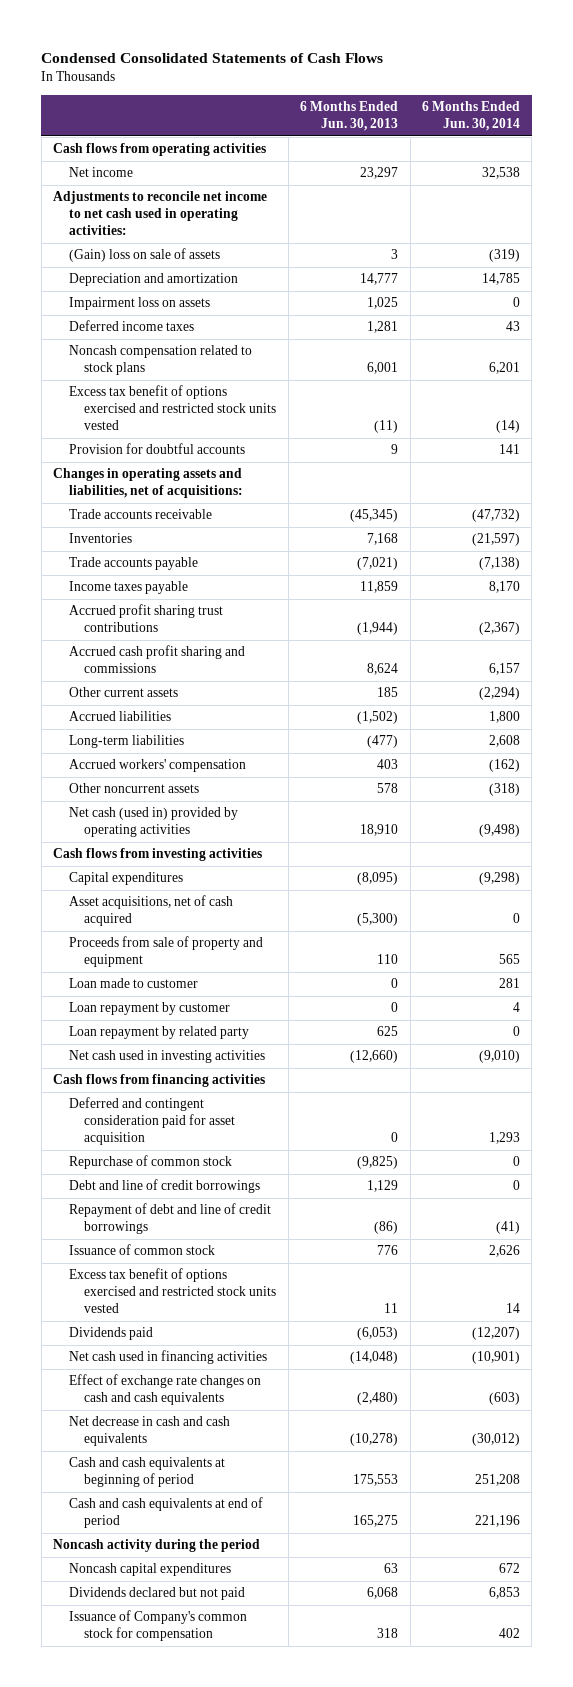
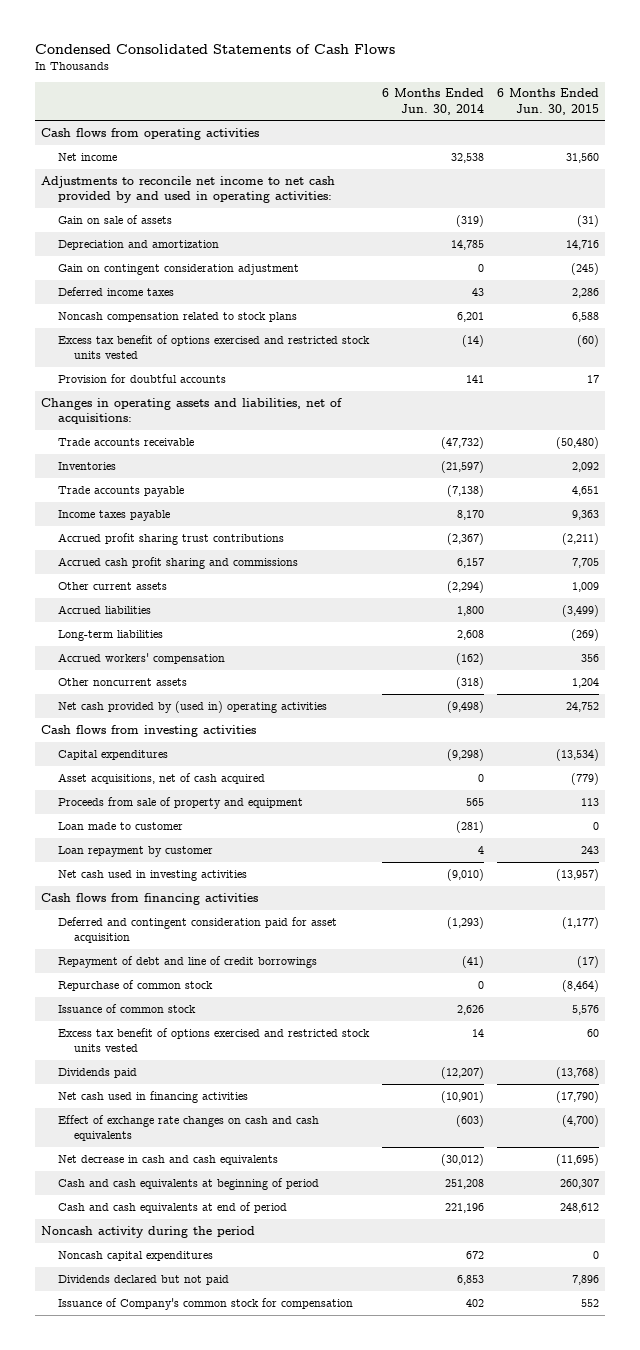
[300,101,399,131] 6 Months Ended Jun. 30, 2013 -> none
none -> [496,88,599,115] 6 Months Ended Jun. 30, 2015
[53,191,268,236] Adjustments to reconcile net income to net cash used in operating activities: -> [41,175,336,204] Adjustments to reconcile net income to net cash provided by and used in operating activities:
[68,248,220,263] (Gain) loss on sale of assets -> [57,214,172,224] Gain on sale of assets
[68,297,210,311] Impairment loss on assets -> none
none -> [57,263,299,275] Gain on contingent consideration adjustment
[68,807,238,838] Net cash (used in) provided by operating activities -> [57,700,327,713] Net cash provided by (used in) operating activities
[498,978,520,989] 281 -> [455,820,484,833] (281)
[68,1026,249,1040] Loan repayment by related party -> none
[68,1179,260,1194] Debt and line of credit borrowings -> none
[488,1132,520,1145] 1,293 -> [446,916,484,929] (1,293)
[68,1155,232,1170] Repurchase of common stock -> [57,979,213,991] Repurchase of common stock

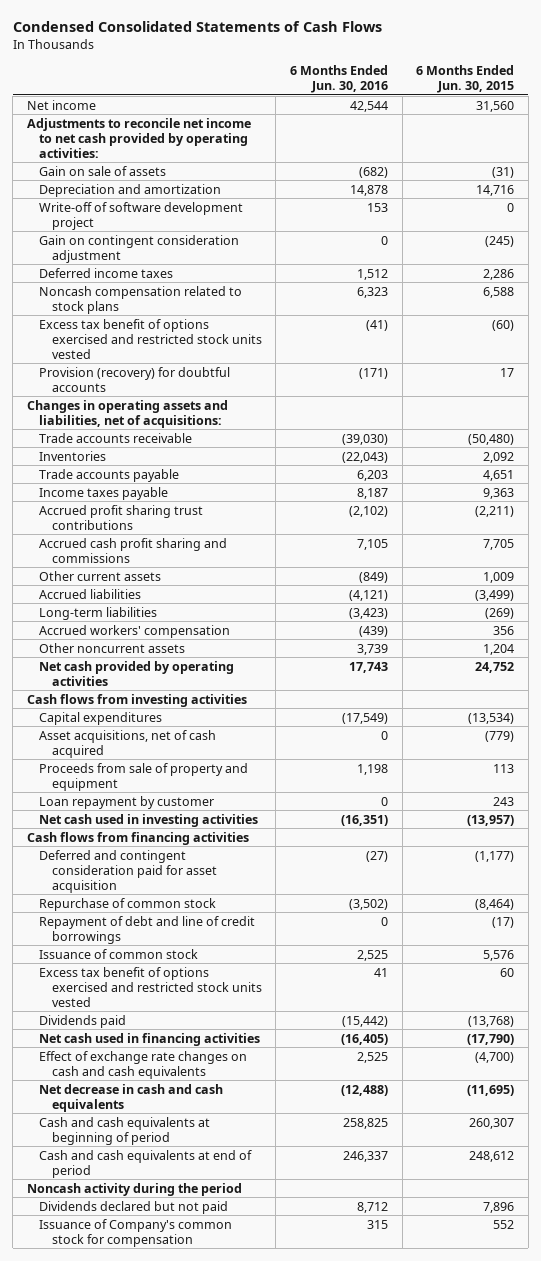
[381,88,484,115] 6 Months Ended Jun. 30, 2014 -> none
none -> [290,64,389,93] 6 Months Ended Jun. 30, 2016
[41,127,260,140] Cash flows from operating activities -> none
[41,175,336,204] Adjustments to reconcile net income to net cash provided by and used in operating activities: -> [26,117,251,158] Adjustments to reconcile net income to net cash provided by operating activities:
none -> [39,201,244,230] Write-off of software development project
[57,373,226,383] Provision for doubtful accounts -> [39,366,231,392] Provision (recovery) for doubtful accounts
[57,700,327,713] Net cash provided by (used in) operating activities -> [39,660,235,686] Net cash provided by operating activities
[57,821,183,830] Loan made to customer -> none
[57,955,317,968] Repayment of debt and line of credit borrowings -> [39,915,256,944] Repayment of debt and line of credit borrowings
[57,1250,213,1261] Noncash capital expenditures -> none

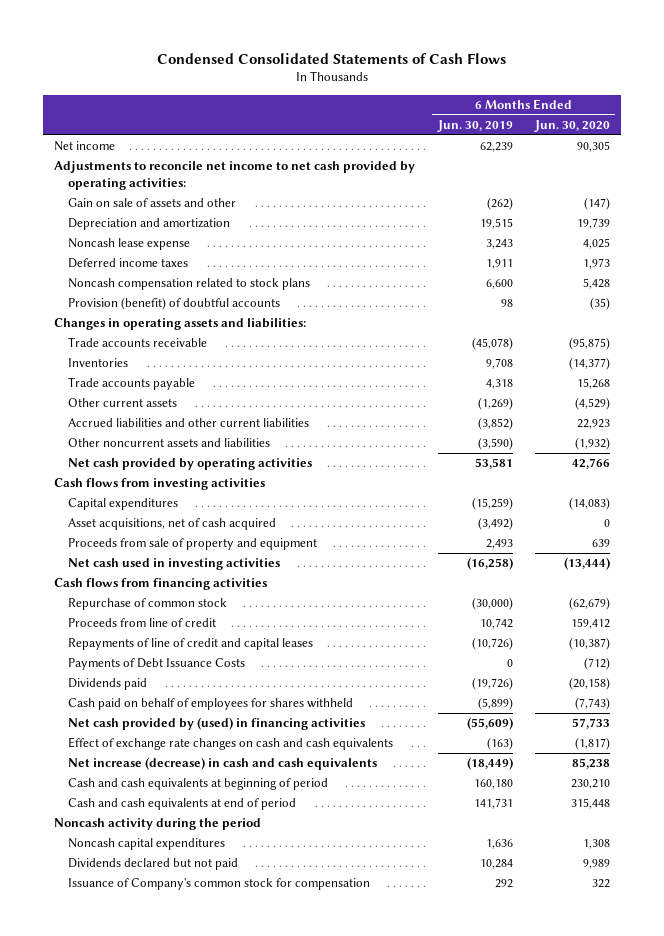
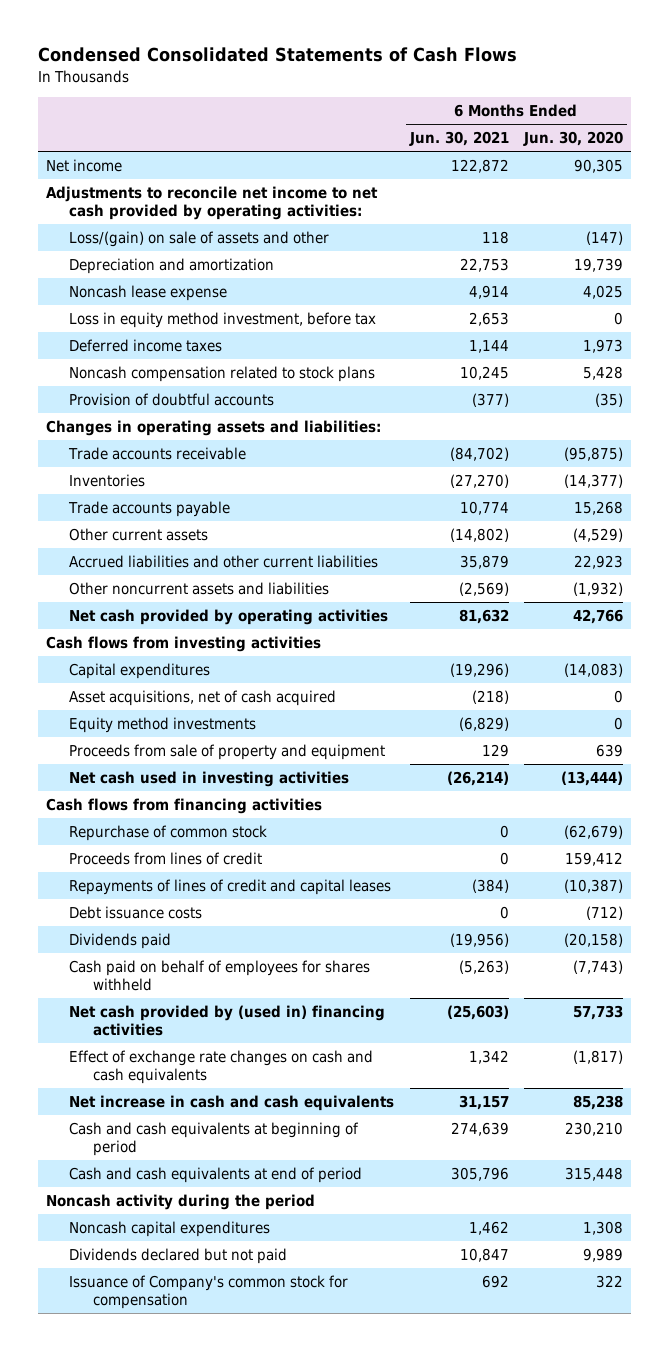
[436,120,513,133] Jun. 30, 2019 -> none
none -> [408,131,509,147] Jun. 30, 2021
[68,198,237,208] Gain on sale of assets and other -> [69,231,330,248] Loss/(gain) on sale of assets and other
none -> [69,312,377,329] Loss in equity method investment, before tax
[68,297,281,311] Provision (benefit) of doubtful accounts -> [69,393,275,407] Provision of doubtful accounts
none -> [69,717,257,734] Equity method investments
[68,618,217,628] Proceeds from line of credit -> [69,852,263,866] Proceeds from lines of credit
[68,638,314,651] Repayments of line of credit and capital leases -> [69,879,392,896] Repayments of lines of credit and capital leases
[68,658,246,671] Payments of Debt Issuance Costs -> [69,906,203,920] Debt issuance costs
[68,717,366,731] Net cash provided by (used) in financing activities -> [69,1005,386,1036] Net cash provided by (used in) financing activities
[68,757,378,771] Net increase (decrease) in cash and cash equivalents -> [69,1095,395,1112] Net increase in cash and cash equivalents

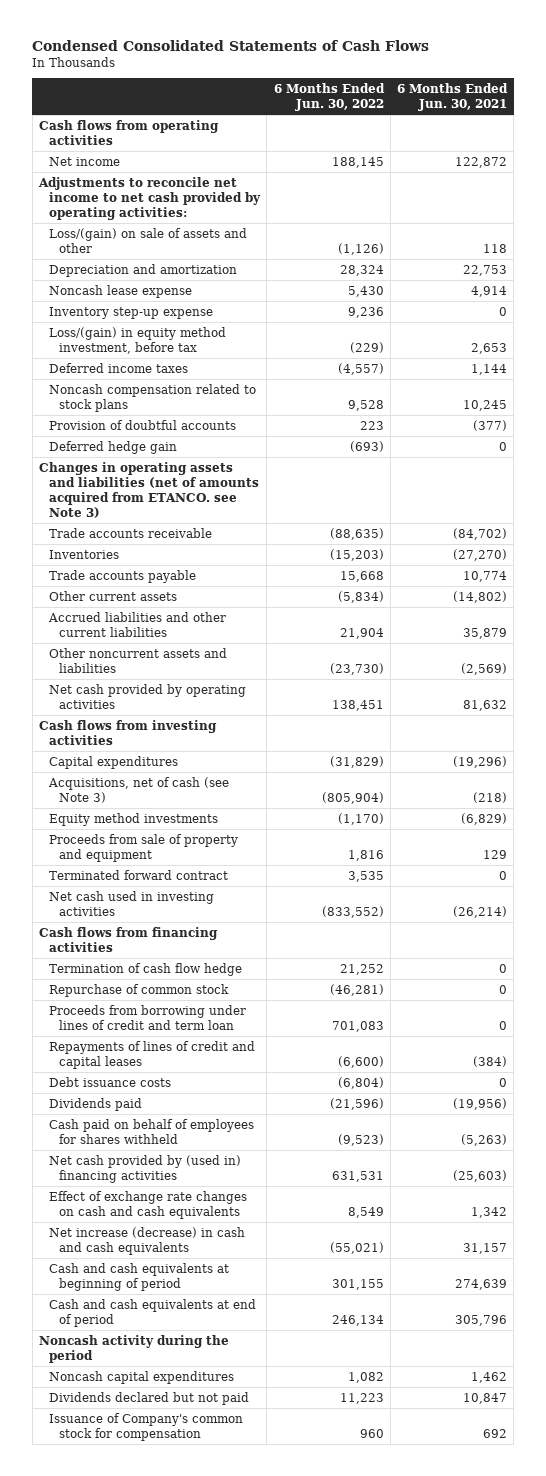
[523,131,624,147] Jun. 30, 2020 -> none
none -> [273,83,385,112] 6 Months Ended Jun. 30, 2022
none -> [39,119,220,145] Cash flows from operating activities
none -> [49,306,214,319] Inventory step-up expense
[69,312,377,329] Loss in equity method investment, before tax -> [49,326,227,354] Loss/(gain) in equity method investment, before tax
none -> [49,440,178,454] Deferred hedge gain
[45,420,381,437] Changes in operating assets and liabilities: -> [39,461,260,518] Changes in operating assets and liabilities (net of amounts acquired from ETANCO. see Note 3)
[69,690,337,707] Asset acquisitions, net of cash acquired -> [48,776,230,803] Acquisitions, net of cash (see Note 3)
none -> [49,869,229,880] Terminated forward contract
none -> [49,962,243,976] Termination of cash flow hedge
[69,852,263,866] Proceeds from lines of credit -> [49,1004,247,1030] Proceeds from borrowing under lines of credit and term loan
[69,1095,395,1112] Net increase in cash and cash equivalents -> [49,1226,246,1255] Net increase (decrease) in cash and cash equivalents

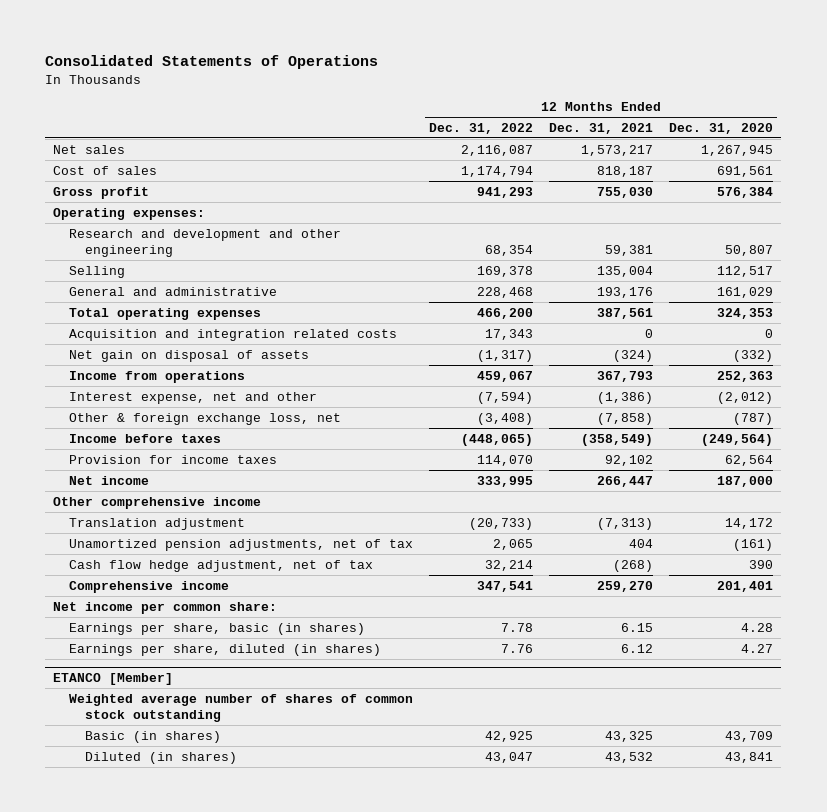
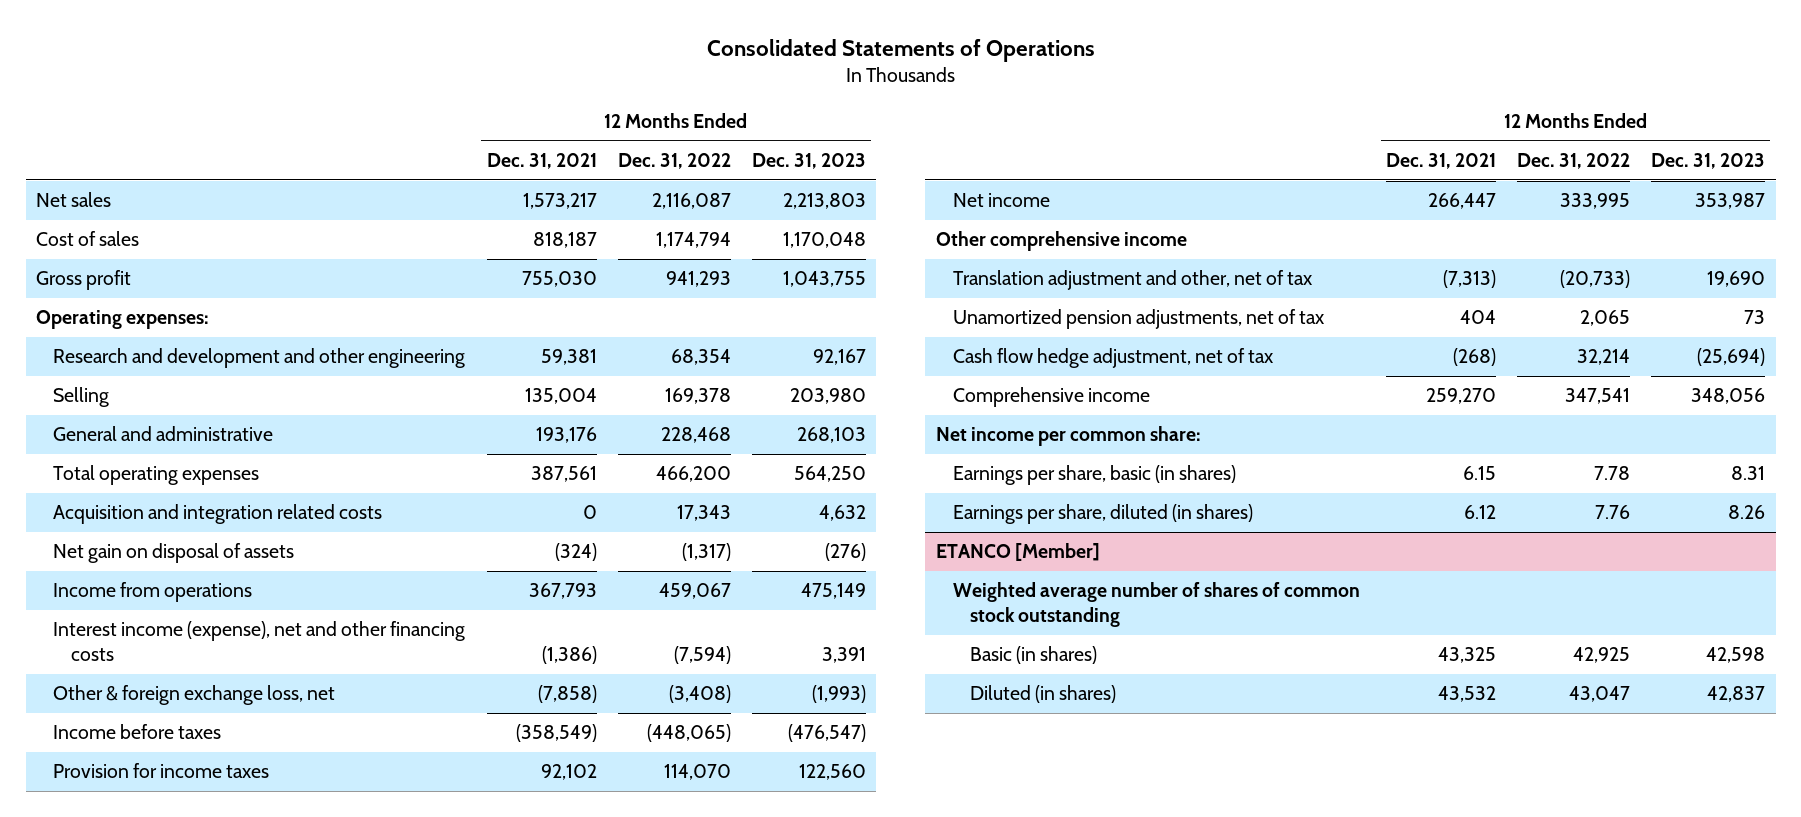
[669,122,774,134] Dec. 31, 2020 -> none
none -> [751,152,866,169] Dec. 31, 2023
[69,391,318,404] Interest expense, net and other -> [53,621,466,662] Interest income (expense), net and other financing costs
[69,517,246,530] Translation adjustment -> [952,270,1313,291] Translation adjustment and other, net of tax

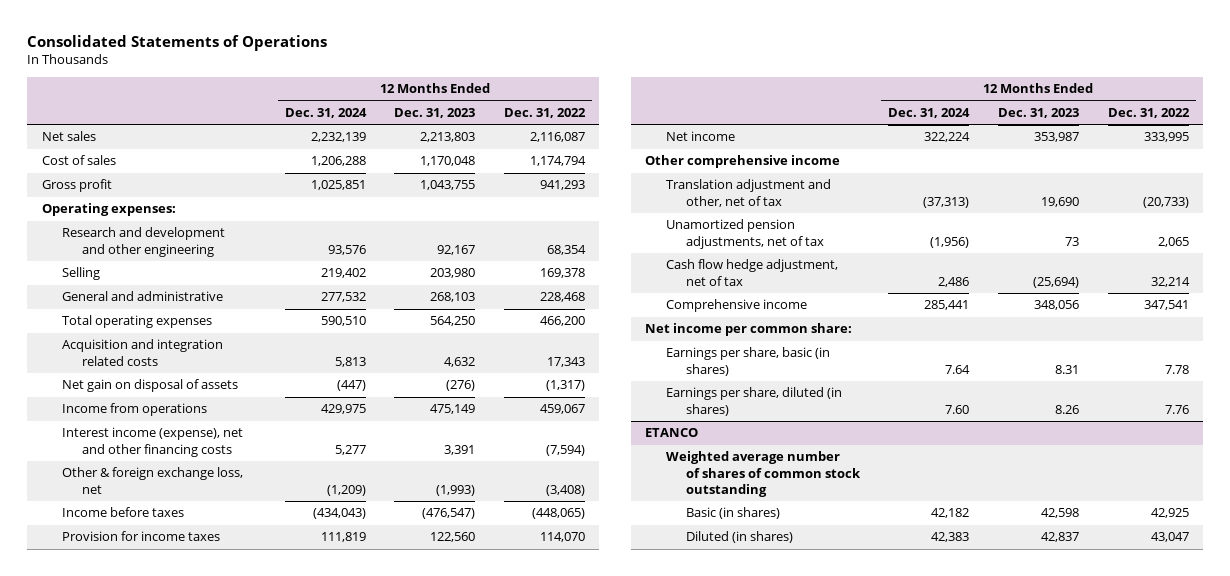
[486,152,597,169] Dec. 31, 2021 -> none
none -> [284,107,367,118] Dec. 31, 2024
[935,543,1100,562] ETANCO [Member] -> [645,428,699,438] ETANCO

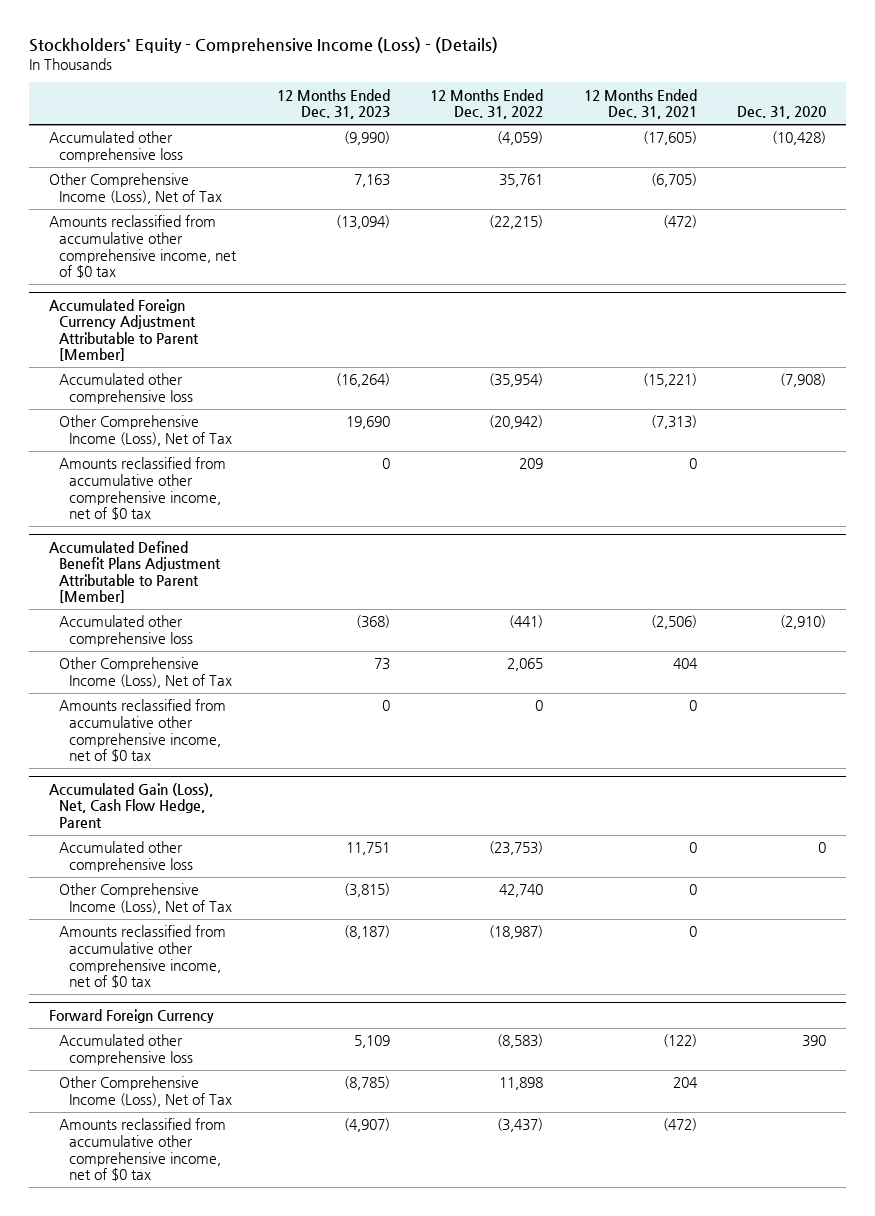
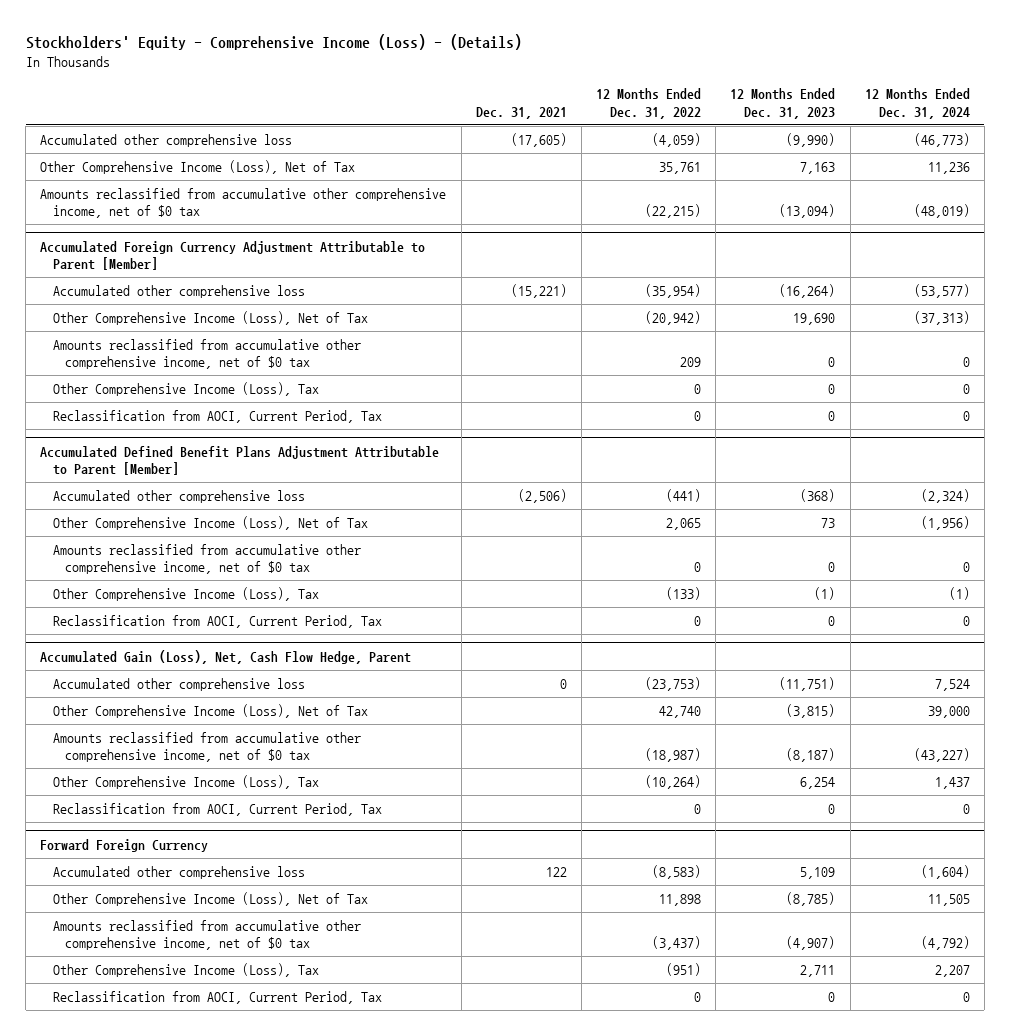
[583,88,697,120] 12 Months Ended Dec. 31, 2021 -> none
[737,106,827,120] Dec. 31, 2020 -> none
none -> [475,106,567,119] Dec. 31, 2021
none -> [864,88,970,119] 12 Months Ended Dec. 31, 2024
none -> [52,381,319,396] Other Comprehensive Income (Loss), Tax
none -> [52,409,382,423] Reclassification from AOCI, Current Period, Tax
none -> [52,586,319,601] Other Comprehensive Income (Loss), Tax
none -> [52,614,382,628] Reclassification from AOCI, Current Period, Tax
[345,842,390,856] 11,751 -> [779,676,836,691] (11,751)
none -> [52,774,319,789] Other Comprehensive Income (Loss), Tax
none -> [52,802,382,816] Reclassification from AOCI, Current Period, Tax
none -> [52,962,319,977] Other Comprehensive Income (Loss), Tax
none -> [52,990,382,1004] Reclassification from AOCI, Current Period, Tax

